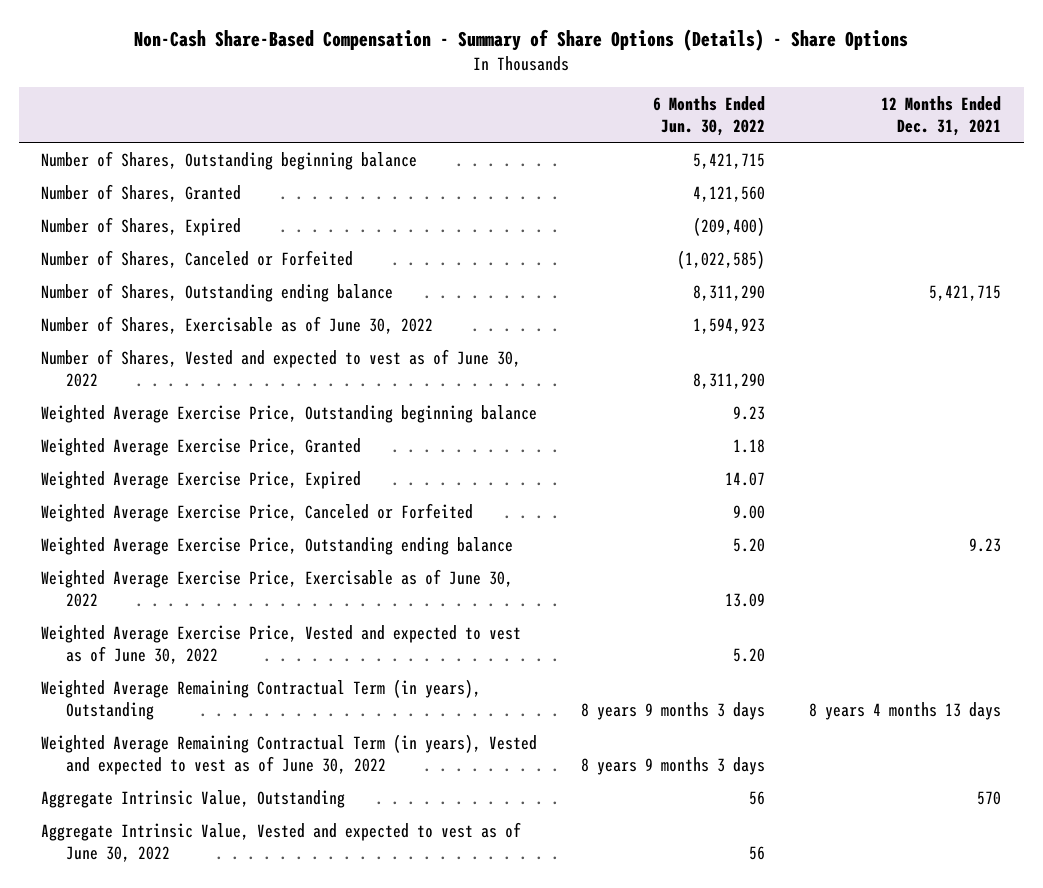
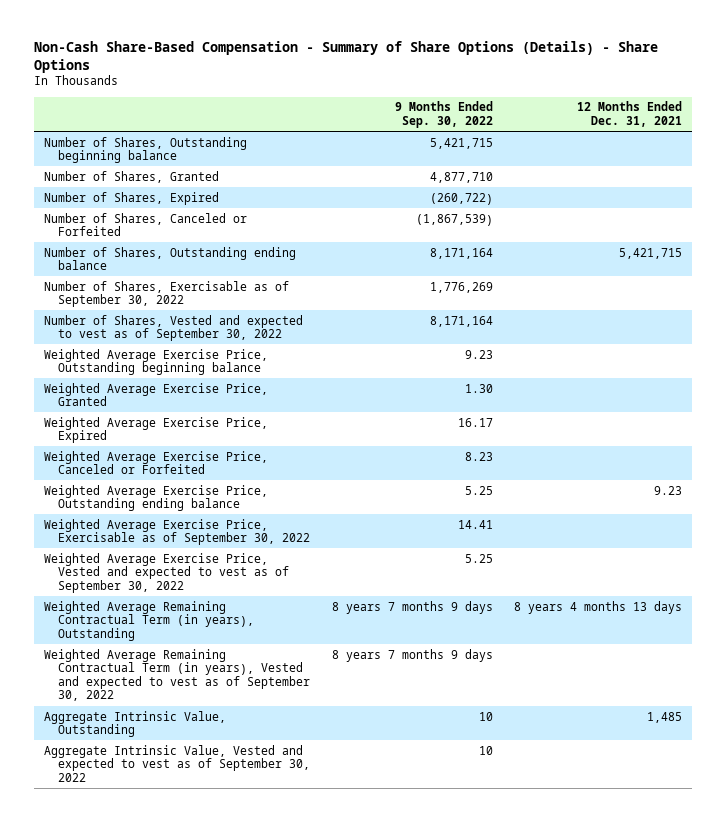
[653,95,766,136] 6 Months Ended Jun. 30, 2022 -> none
none -> [394,101,493,128] 9 Months Ended Sep. 30, 2022
[41,315,434,334] Number of Shares, Exercisable as of June 30, 2022 -> [44,280,290,308] Number of Shares, Exercisable as of September 30, 2022
[41,348,522,387] Number of Shares, Vested and expected to vest as of June 30, 2022 -> [44,314,304,342] Number of Shares, Vested and expected to vest as of September 30, 2022
[41,568,514,607] Weighted Average Exercise Price, Exercisable as of June 30, 2022 -> [44,518,311,546] Weighted Average Exercise Price, Exercisable as of September 30, 2022
[41,624,522,664] Weighted Average Exercise Price, Vested and expected to vest as of June 30, 2022 -> [44,552,290,593] Weighted Average Exercise Price, Vested and expected to vest as of September 30, 2022
[41,733,538,775] Weighted Average Remaining Contractual Term (in years), Vested and expected to vest as of June 30, 2022 -> [44,648,311,702] Weighted Average Remaining Contractual Term (in years), Vested and expected to vest as of September 30, 2022
[977,790,1002,805] 570 -> [646,711,682,723] 1,485
[41,821,522,862] Aggregate Intrinsic Value, Vested and expected to vest as of June 30, 2022 -> [44,744,311,782] Aggregate Intrinsic Value, Vested and expected to vest as of September 30, 2022

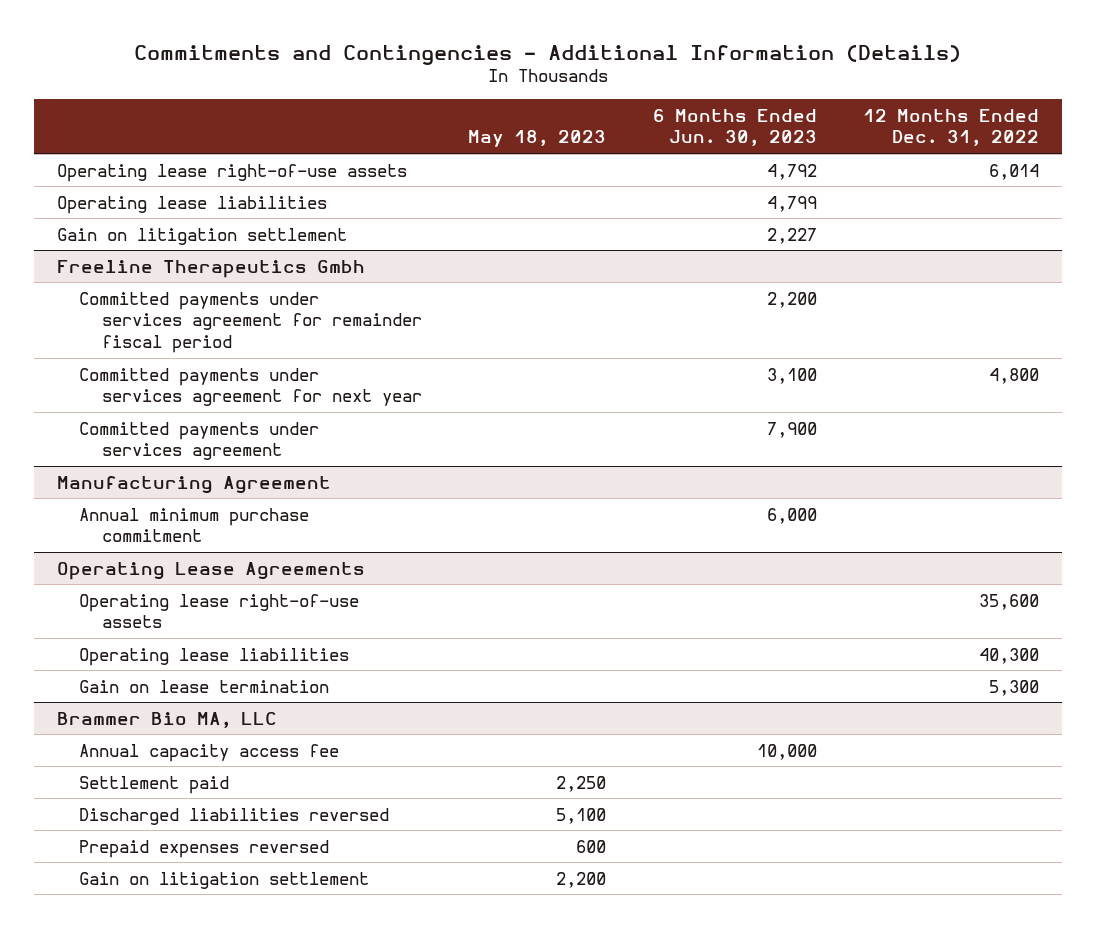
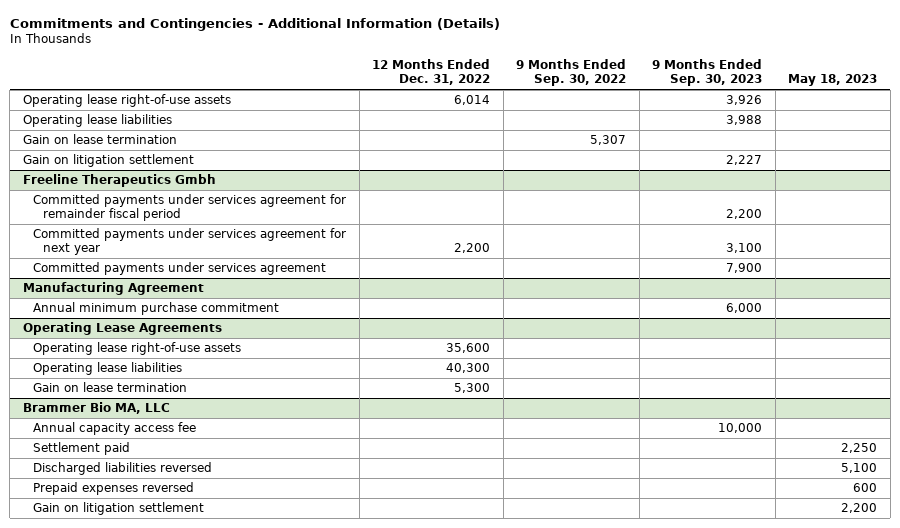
[652,108,817,147] 6 Months Ended Jun. 30, 2023 -> none
none -> [516,59,627,87] 9 Months Ended Sep. 30, 2022
none -> [652,59,763,87] 9 Months Ended Sep. 30, 2023
none -> [22,134,177,145] Gain on lease termination
[988,367,1039,384] 4,800 -> [454,243,491,254] 2,200

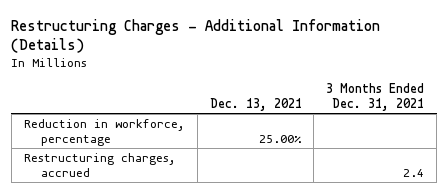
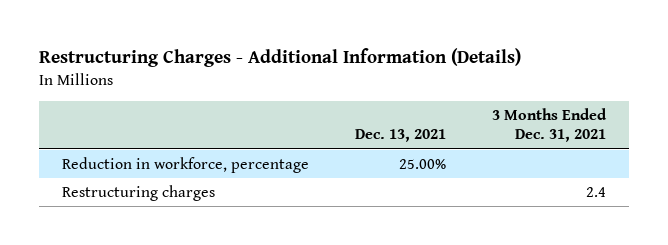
[23,152,176,178] Restructuring charges, accrued -> [61,185,215,202] Restructuring charges

